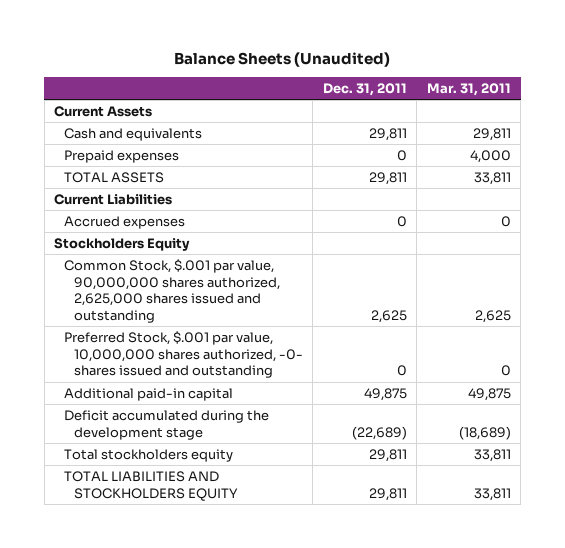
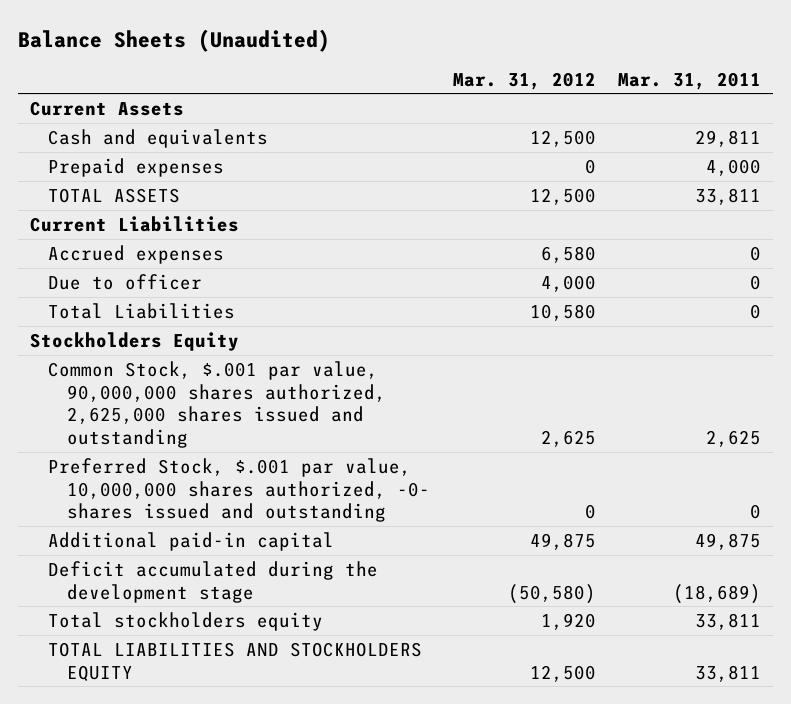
[322,83,407,97] Dec. 31, 2011 -> none
none -> [452,71,596,90] Mar. 31, 2012
none -> [48,273,203,290] Due to officer
none -> [48,302,236,319] Total Liabilities

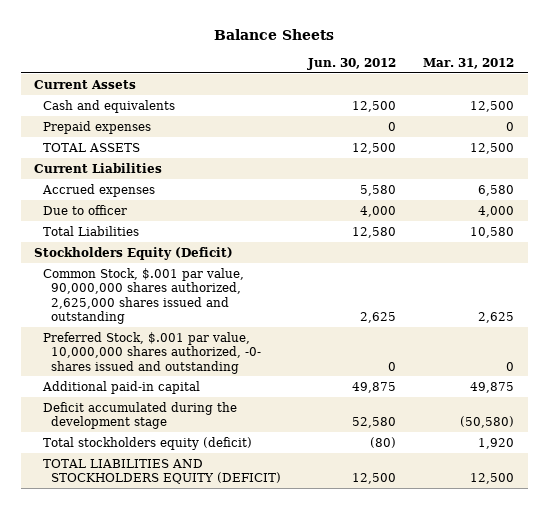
[18,28,331,52] Balance Sheets (Unaudited) -> [214,28,335,40] Balance Sheets
[618,71,762,90] Mar. 31, 2011 -> none
none -> [307,57,397,70] Jun. 30, 2012
[29,331,239,351] Stockholders Equity -> [34,246,234,260] Stockholders Equity (Deficit)
[48,611,324,631] Total stockholders equity -> [42,436,252,450] Total stockholders equity (deficit)
[48,641,423,682] TOTAL LIABILITIES AND STOCKHOLDERS EQUITY -> [42,458,282,485] TOTAL LIABILITIES AND STOCKHOLDERS EQUITY (DEFICIT)

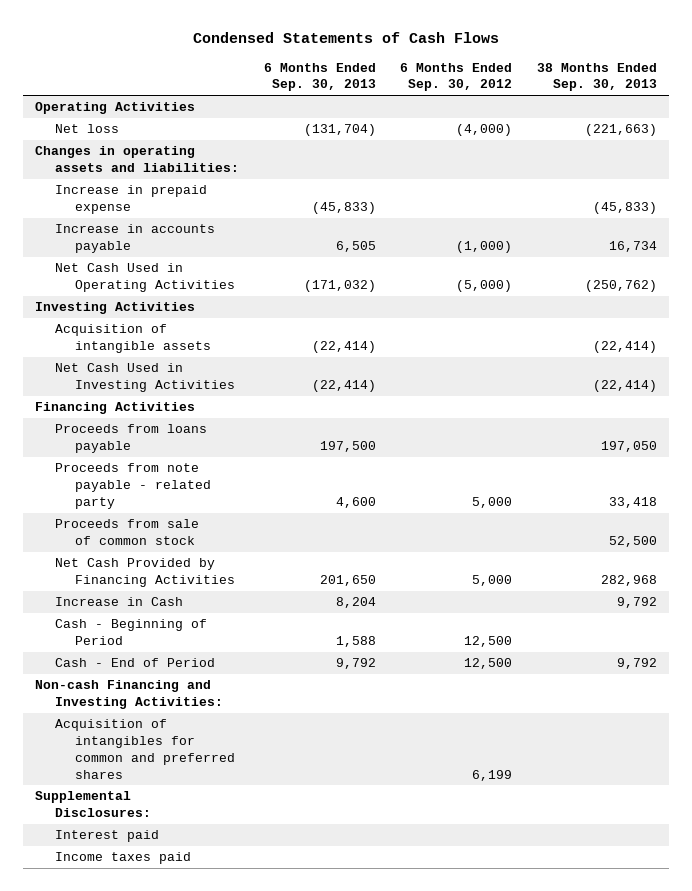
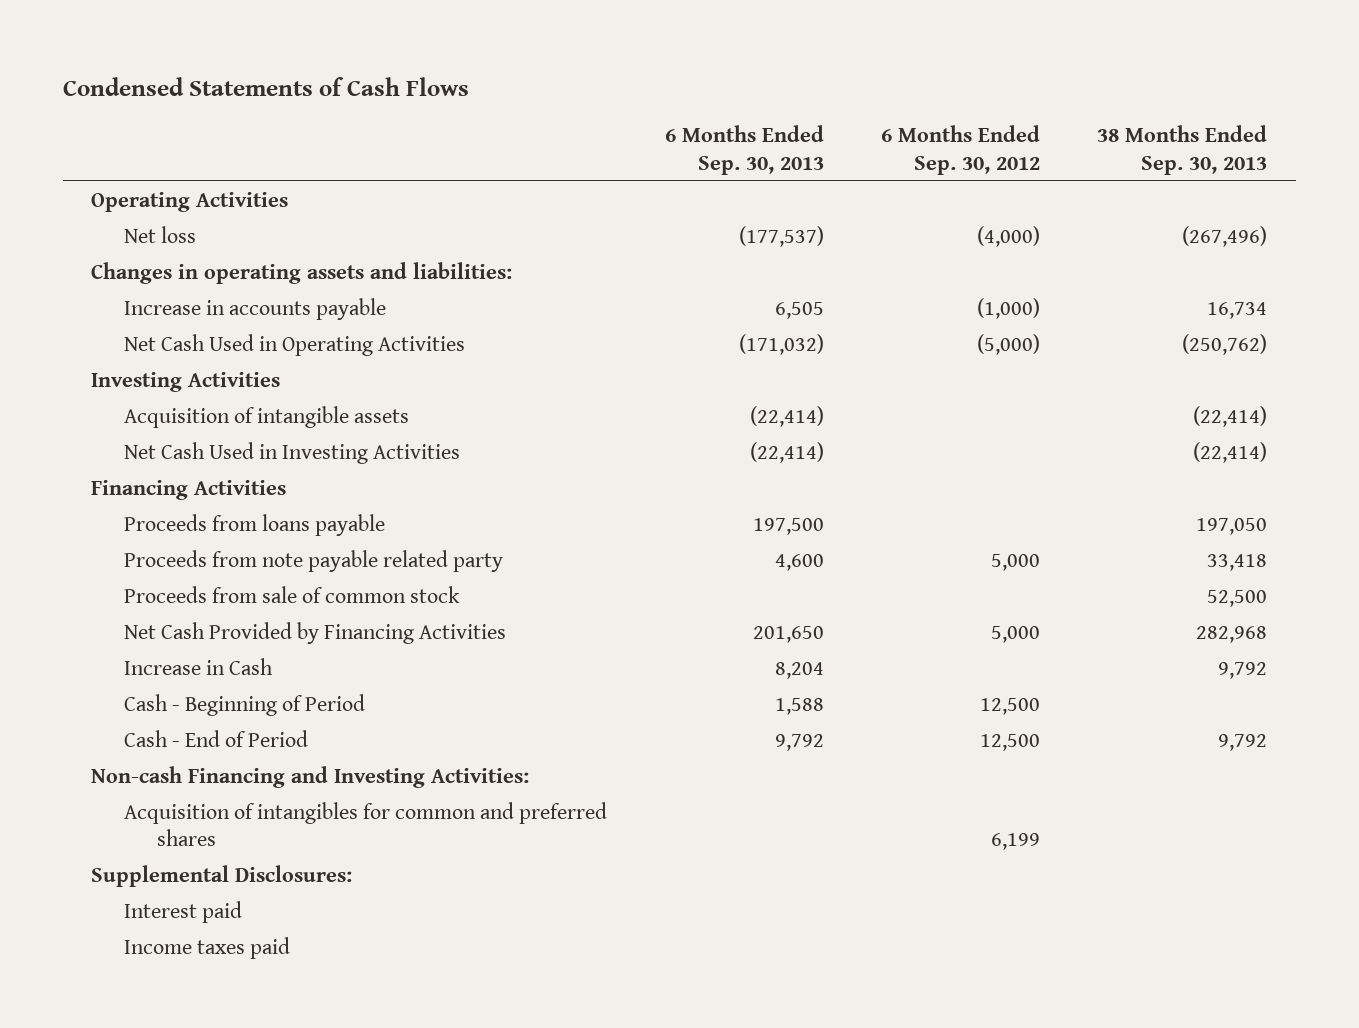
[303,124,376,137] (131,704) -> [738,225,824,247] (177,537)
[585,124,658,137] (221,663) -> [1182,225,1268,247] (267,496)
[55,185,208,215] Increase in prepaid expense -> none
[55,463,212,509] Proceeds from note payable - related party -> [124,549,504,572] Proceeds from note payable related party

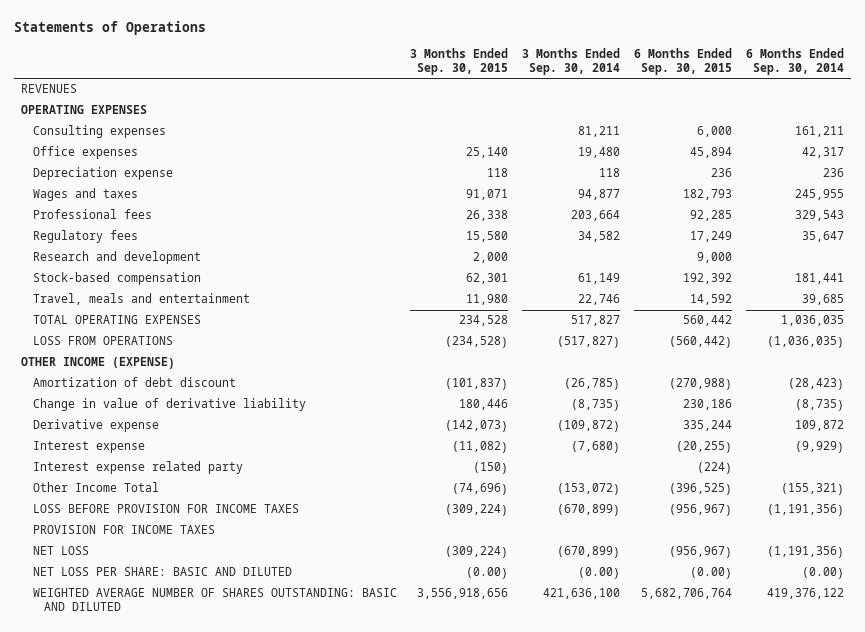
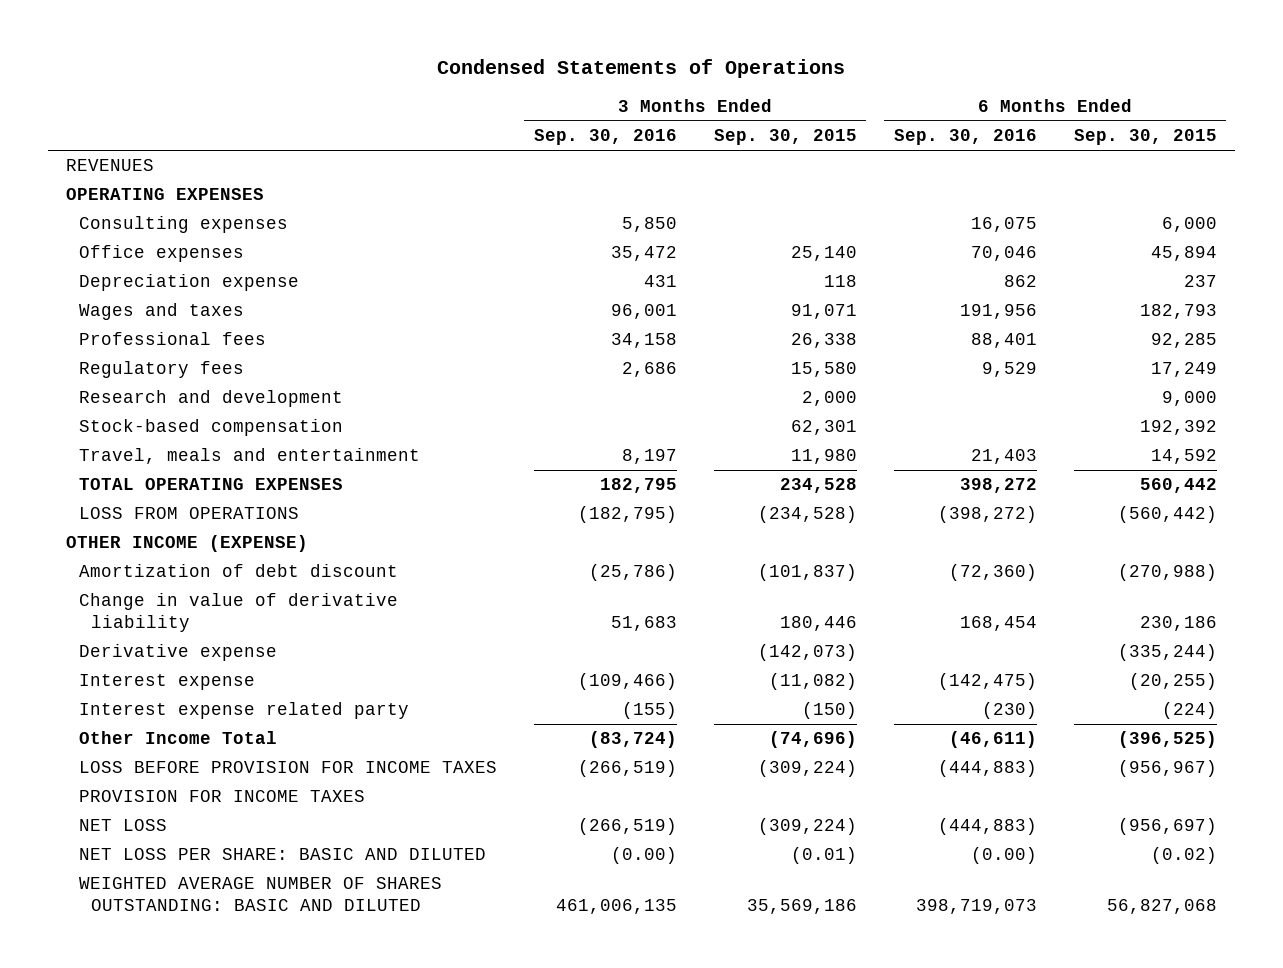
[14,21,207,36] Statements of Operations -> [437,59,846,79] Condensed Statements of Operations
[522,47,621,75] 3 Months Ended Sep. 30, 2014 -> none
[745,47,844,75] 6 Months Ended Sep. 30, 2014 -> none
none -> [533,129,677,146] Sep. 30, 2016
none -> [893,129,1037,146] Sep. 30, 2016
[711,168,733,178] 236 -> [1183,275,1217,288] 237
[683,420,733,432] 335,244 -> [1117,644,1217,662] (335,244)
[669,546,733,559] (956,967) -> [1117,818,1217,836] (956,697)
[466,567,509,580] (0.00) -> [790,847,857,865] (0.01)
[690,567,733,580] (0.00) -> [1150,847,1217,865] (0.02)
[417,588,509,600] 3,556,918,656 -> [746,899,857,915] 35,569,186
[641,588,733,600] 5,682,706,764 -> [1106,899,1217,915] 56,827,068

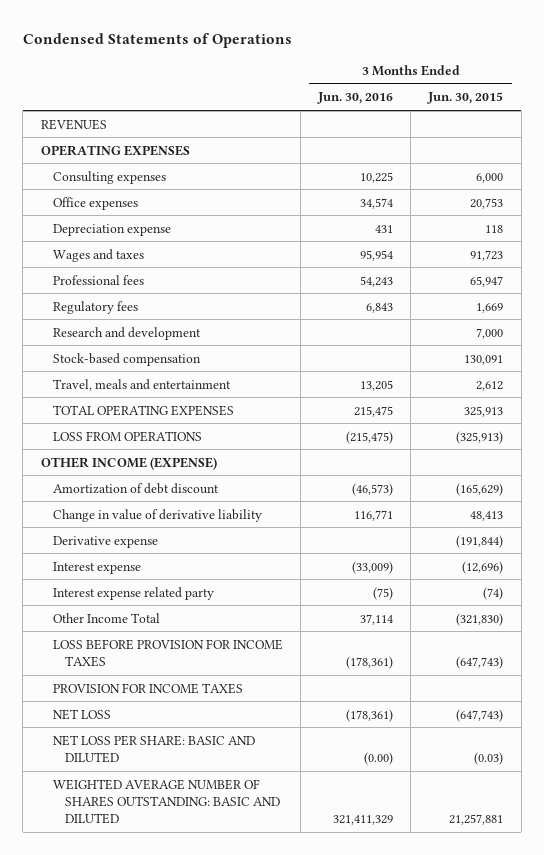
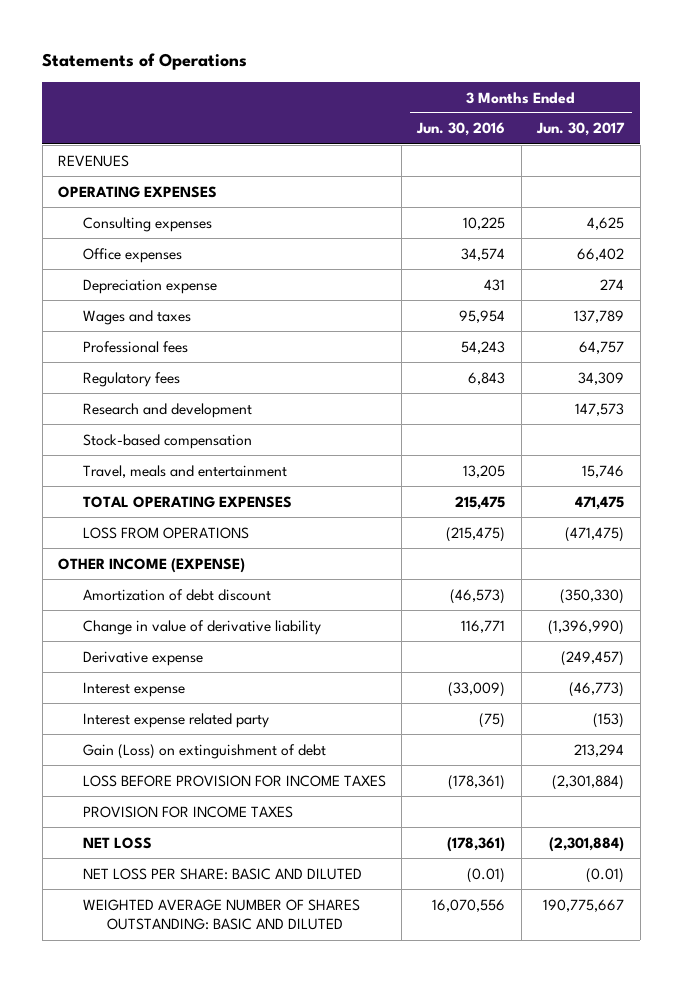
[22,32,292,48] Condensed Statements of Operations -> [42,53,248,71] Statements of Operations
[427,92,504,105] Jun. 30, 2015 -> none
none -> [536,122,626,137] Jun. 30, 2017
[52,612,160,623] Other Income Total -> none
none -> [82,743,326,759] Gain (Loss) on extinguishment of debt
[364,751,394,765] (0.00) -> [467,867,506,883] (0.01)
[333,815,394,826] 321,411,329 -> [432,898,506,912] 16,070,556

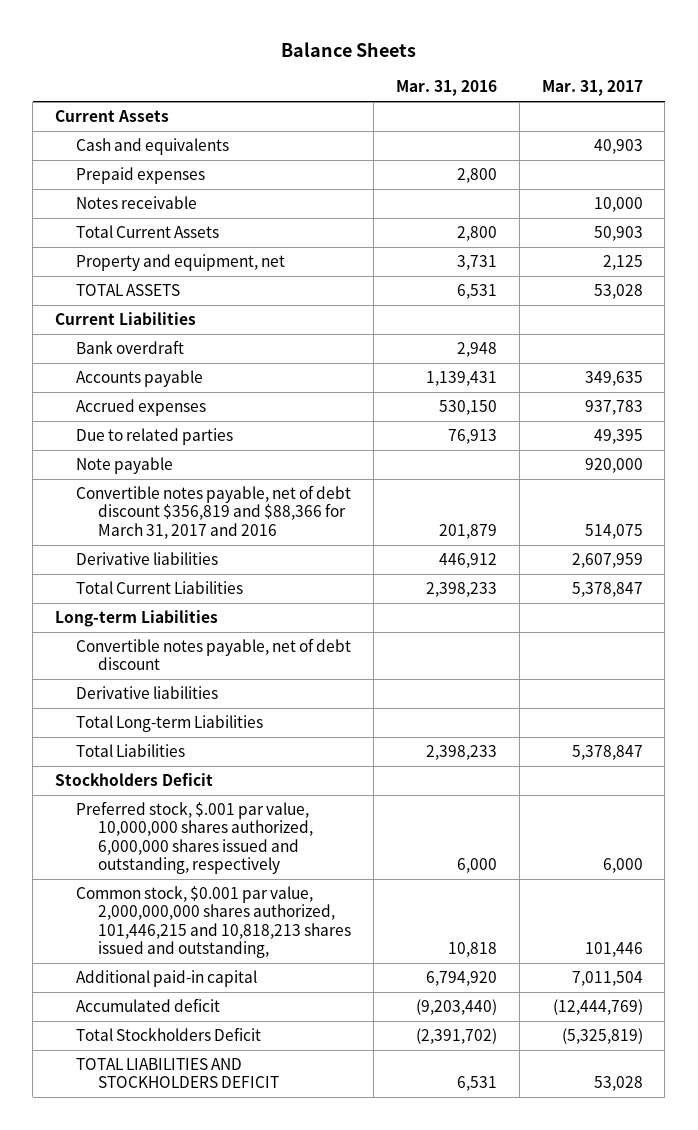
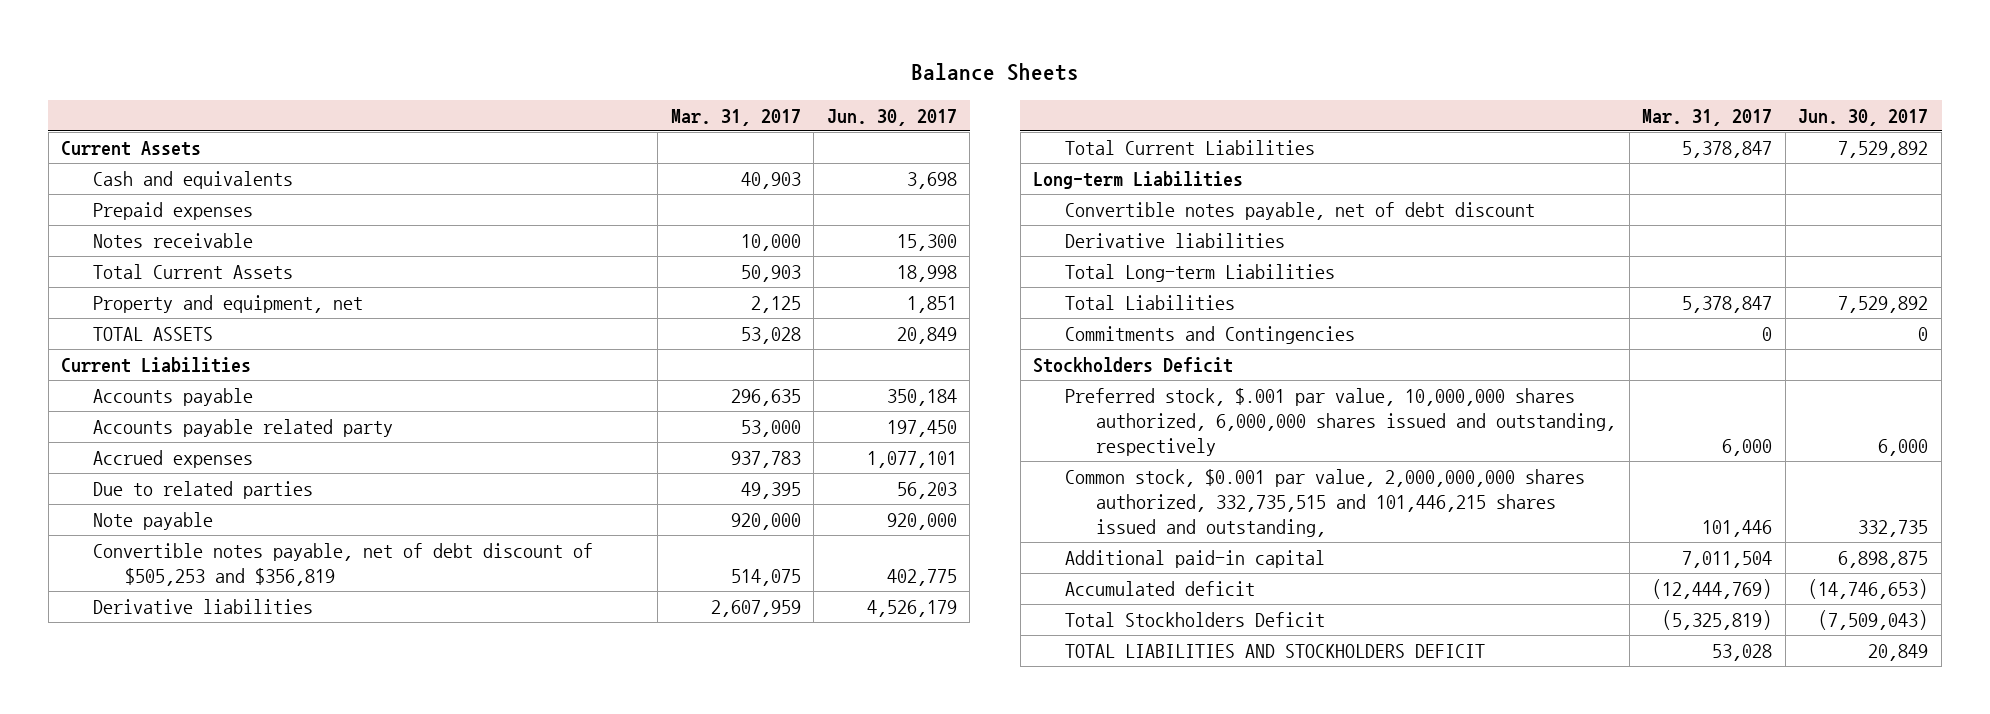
[395,80,497,97] Mar. 31, 2016 -> none
none -> [826,108,957,126] Jun. 30, 2017
[76,339,185,354] Bank overdraft -> none
[584,370,643,386] 349,635 -> [730,388,801,406] 296,635
none -> [92,418,393,437] Accounts payable related party
[76,484,352,539] Convertible notes payable, net of debt discount $356,819 and $88,366 for March 31, 2017 and 2016 -> [92,542,593,586] Convertible notes payable, net of debt discount of $505,253 and $356,819
none -> [1064,325,1355,344] Commitments and Contingencies
[76,885,351,959] Common stock, $0.001 par value, 2,000,000,000 shares authorized, 101,446,215 and 10,818,213 shares issued and outstanding, -> [1064,468,1585,537] Common stock, $0.001 par value, 2,000,000,000 shares authorized, 332,735,515 and 101,446,215 shares issued and outstanding,

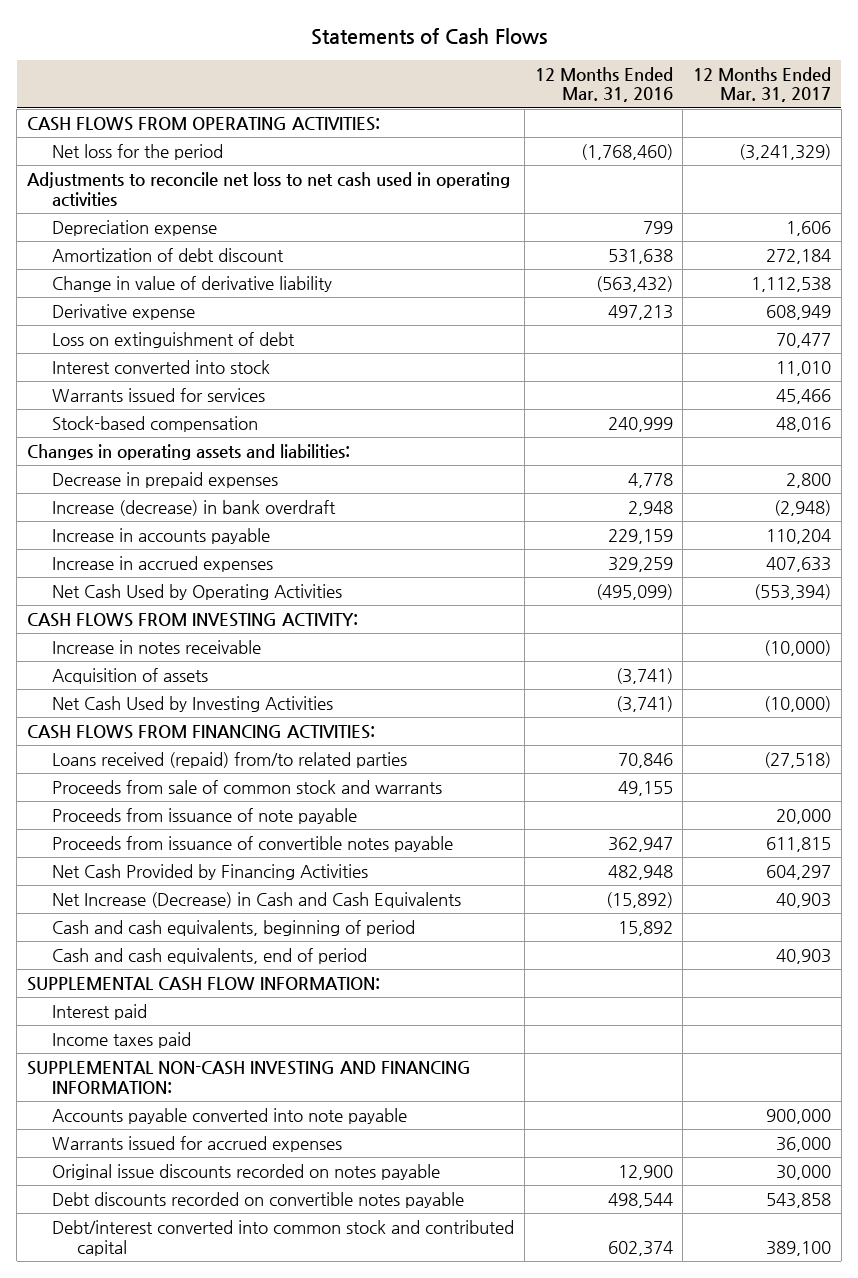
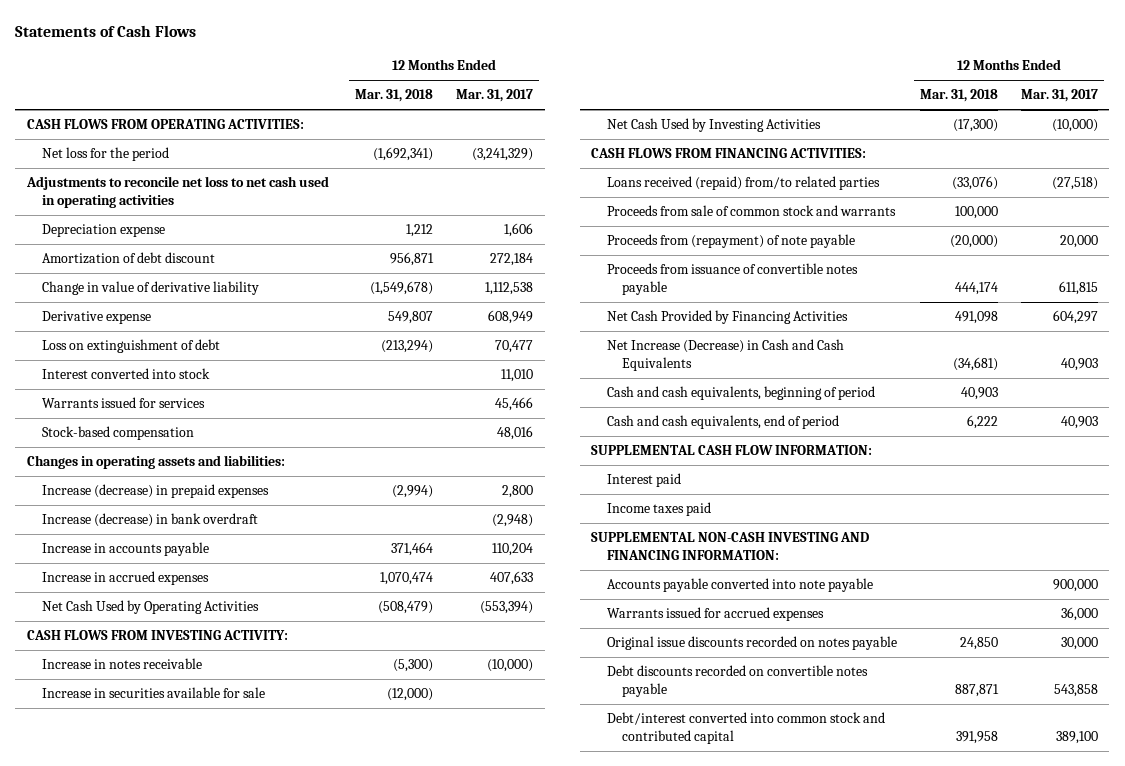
[534,66,673,103] 12 Months Ended Mar. 31, 2016 -> none
none -> [355,89,434,103] Mar. 31, 2018
[52,471,279,488] Decrease in prepaid expenses -> [42,484,270,499] Increase (decrease) in prepaid expenses
[52,667,209,684] Acquisition of assets -> none
none -> [42,687,266,699] Increase in securities available for sale
[52,807,358,824] Proceeds from issuance of note payable -> [606,234,855,249] Proceeds from (repayment) of note payable

